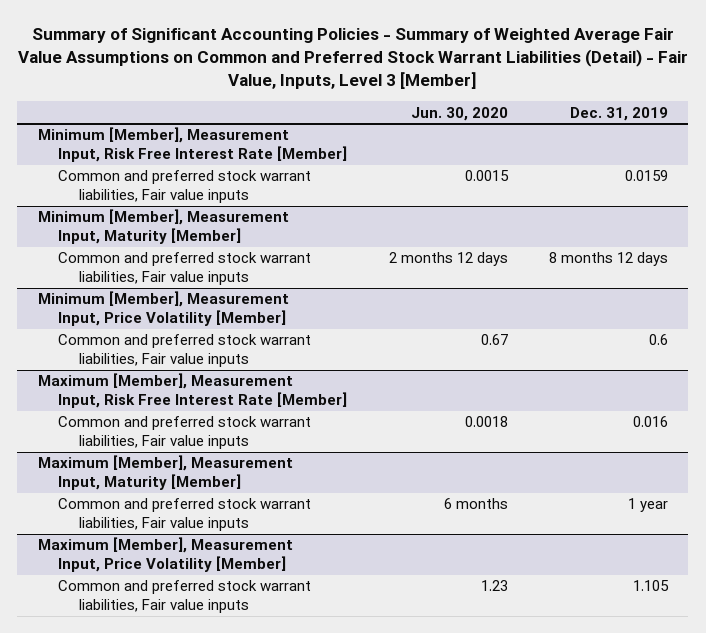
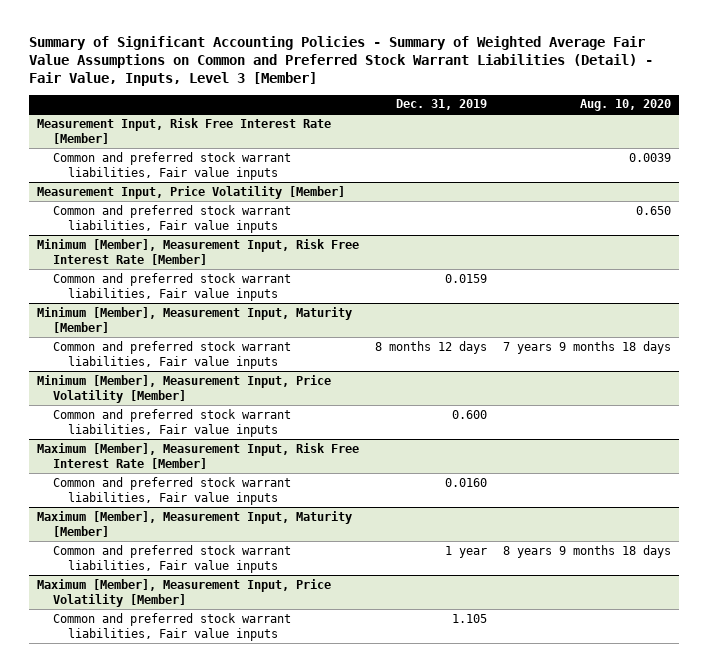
[410,106,508,121] Jun. 30, 2020 -> none
none -> [580,99,672,112] Aug. 10, 2020
none -> [36,117,331,144] Measurement Input, Risk Free Interest Rate [Member]
none -> [52,151,291,180] Common and preferred stock warrant liabilities, Fair value inputs
none -> [36,185,345,199] Measurement Input, Price Volatility [Member]
none -> [52,204,291,233] Common and preferred stock warrant liabilities, Fair value inputs
[648,334,668,346] 0.6 -> [452,409,488,419] 0.600
[632,416,668,428] 0.016 -> [445,477,488,487] 0.0160

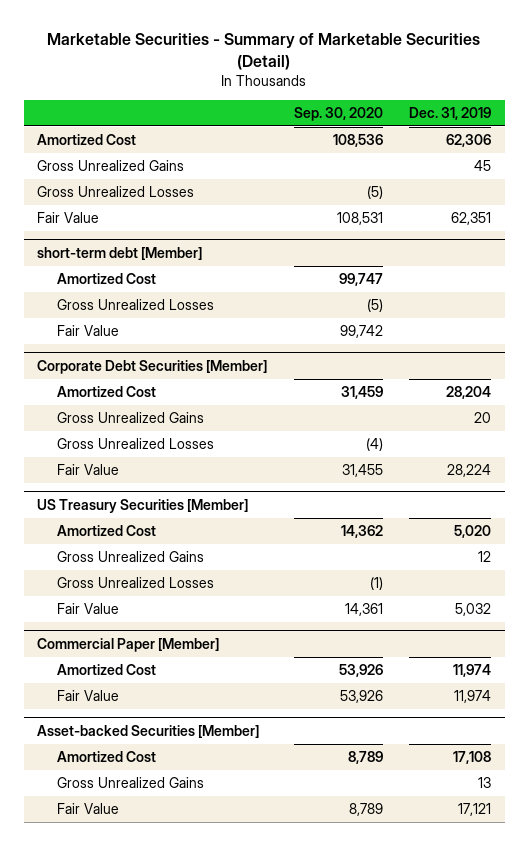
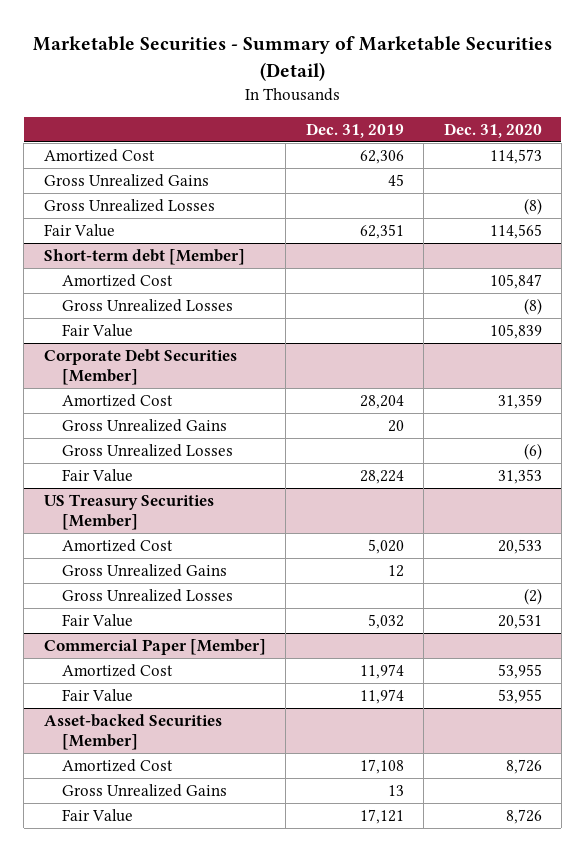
[293,106,383,121] Sep. 30, 2020 -> none
none -> [443,122,542,138] Dec. 31, 2020
[36,246,202,260] short-term debt [Member] -> [43,249,245,266] Short-term debt [Member]

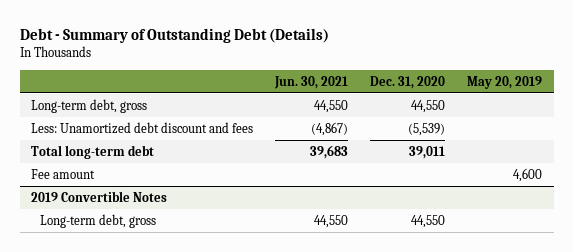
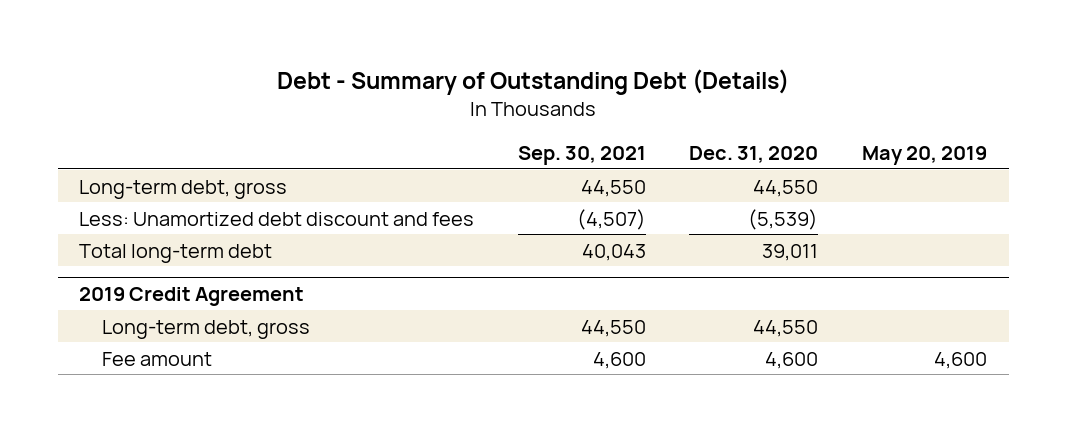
[274,75,349,89] Jun. 30, 2021 -> none
none -> [517,145,646,165] Sep. 30, 2021
[30,168,95,179] Fee amount -> none
[30,190,167,202] 2019 Convertible Notes -> none
none -> [79,287,305,307] 2019 Credit Agreement
none -> [101,351,212,366] Fee amount

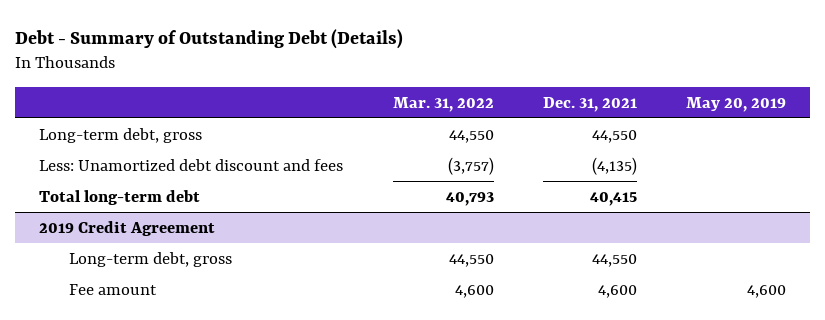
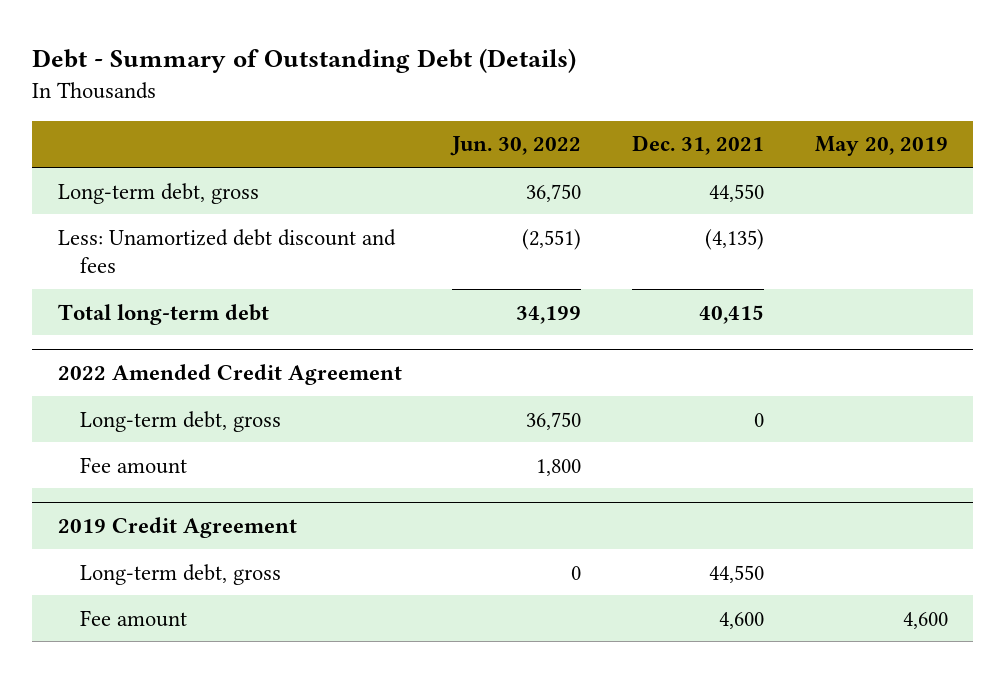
[392,96,494,112] Mar. 31, 2022 -> none
none -> [450,136,582,157] Jun. 30, 2022
none -> [57,363,402,385] 2022 Amended Credit Agreement
none -> [80,410,282,432] Long-term debt, gross
none -> [80,456,188,474] Fee amount

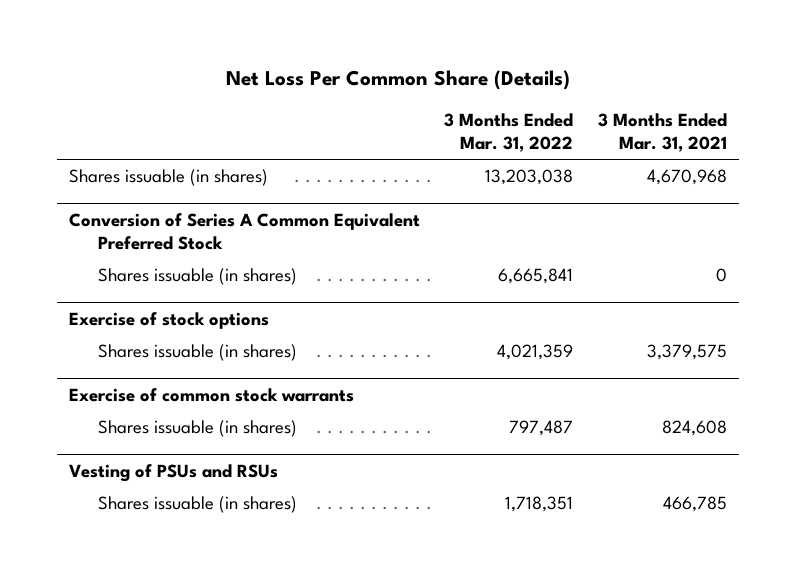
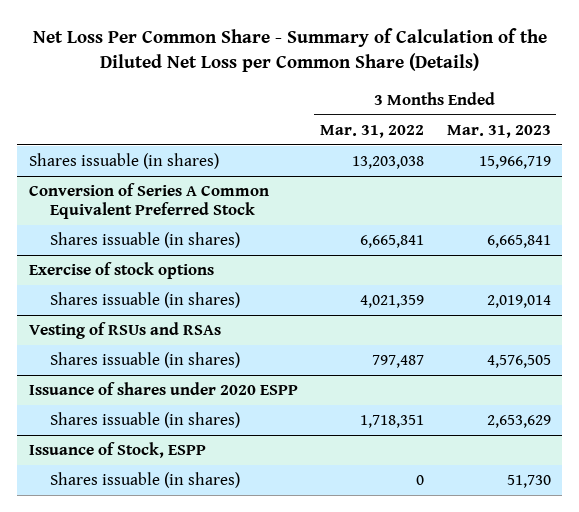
[225,70,570,91] Net Loss Per Common Share (Details) -> [32,27,547,73] Net Loss Per Common Share - Summary of Calculation of the Diluted Net Loss per Common Share (Details)
[597,112,727,153] 3 Months Ended Mar. 31, 2021 -> none
none -> [446,124,551,138] Mar. 31, 2023
[69,387,355,402] Exercise of common stock warrants -> [28,322,221,340] Vesting of RSUs and RSAs
[69,463,279,482] Vesting of PSUs and RSUs -> [28,382,298,396] Issuance of shares under 2020 ESPP
none -> [28,442,206,459] Issuance of Stock, ESPP
none -> [49,472,240,489] Shares issuable (in shares)

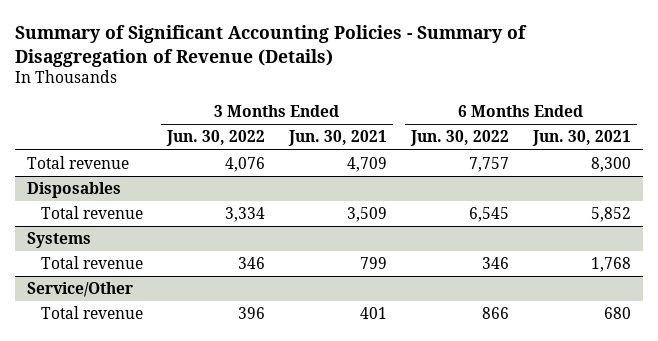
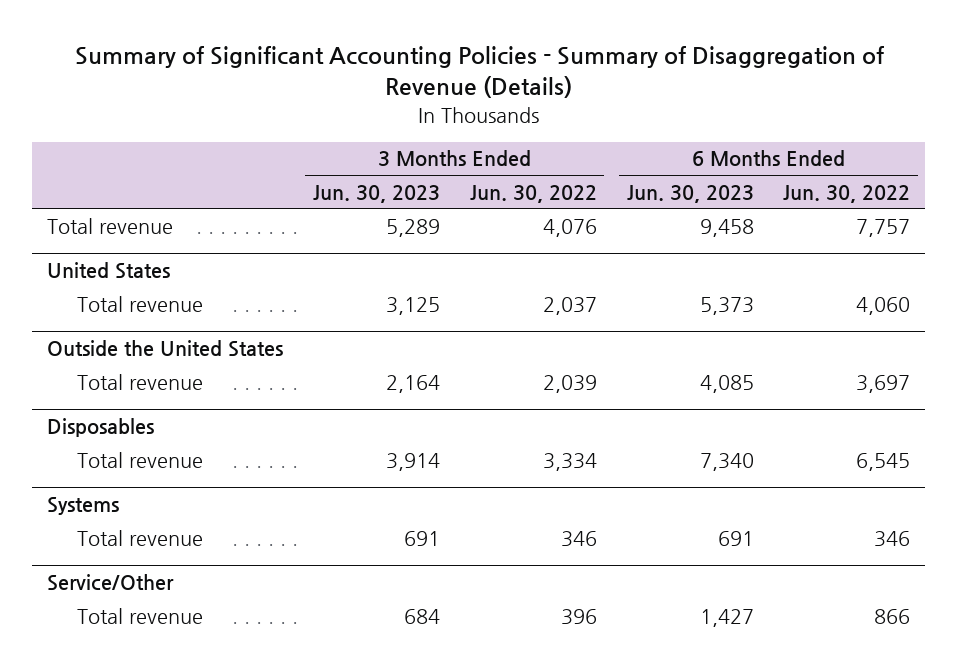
[287,130,387,147] Jun. 30, 2021 -> none
[531,130,631,147] Jun. 30, 2021 -> none
none -> [312,184,440,203] Jun. 30, 2023
none -> [626,184,754,203] Jun. 30, 2023
none -> [46,262,170,280] United States
none -> [77,295,204,312] Total revenue
none -> [46,340,283,358] Outside the United States
none -> [77,373,204,390] Total revenue

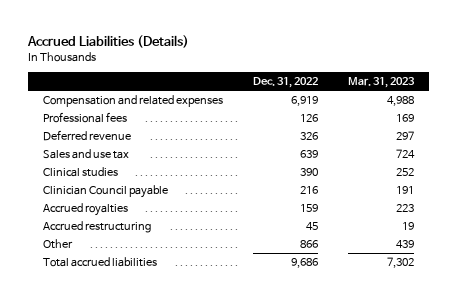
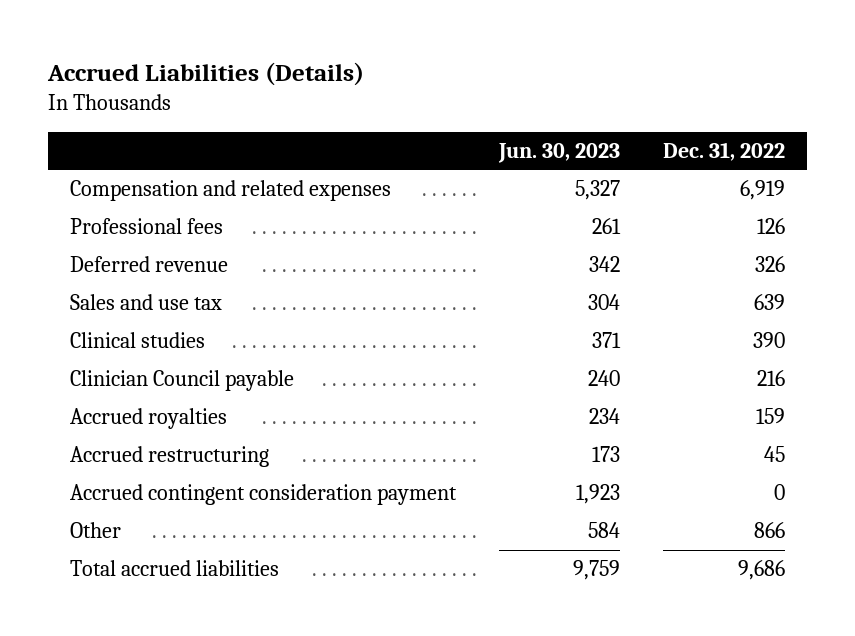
[347,77,415,89] Mar. 31, 2023 -> none
none -> [497,142,620,163] Jun. 30, 2023
none -> [69,484,457,506] Accrued contingent consideration payment

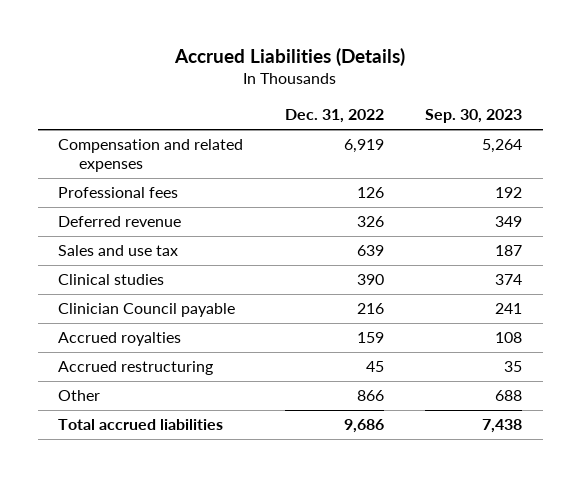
[497,142,620,163] Jun. 30, 2023 -> none
none -> [424,109,522,124] Sep. 30, 2023
[69,484,457,506] Accrued contingent consideration payment -> none

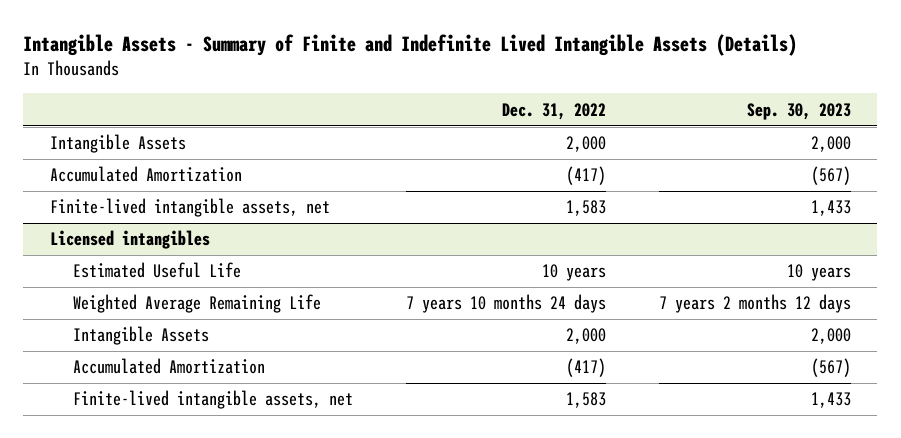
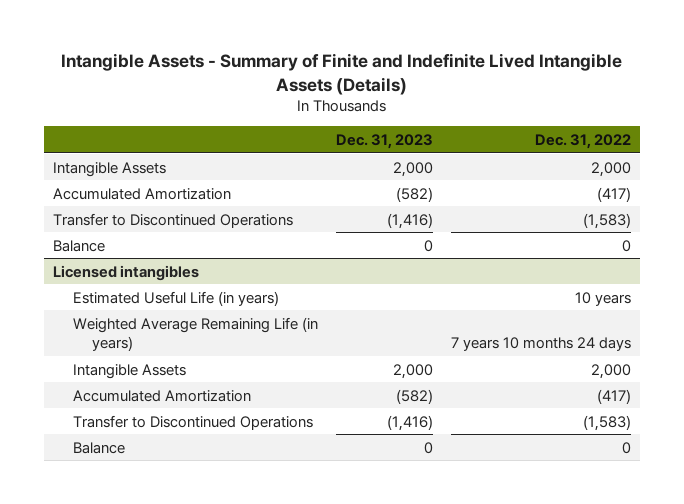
[746,102,851,120] Sep. 30, 2023 -> none
none -> [335,133,433,149] Dec. 31, 2023
[49,198,330,218] Finite-lived intangible assets, net -> none
none -> [52,212,293,228] Transfer to Discontinued Operations
none -> [52,239,105,252] Balance
[73,262,242,279] Estimated Useful Life -> [72,290,279,306] Estimated Useful Life (in years)
[73,294,322,314] Weighted Average Remaining Life -> [72,316,318,351] Weighted Average Remaining Life (in years)
[73,390,354,410] Finite-lived intangible assets, net -> none
none -> [72,414,313,430] Transfer to Discontinued Operations
none -> [72,441,125,454] Balance

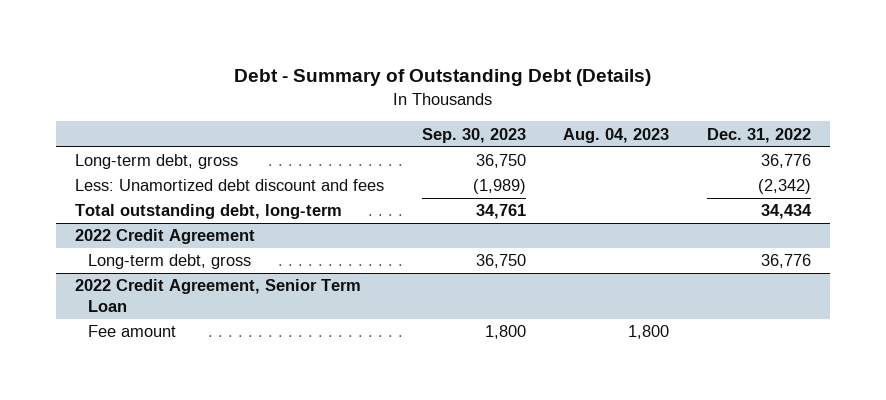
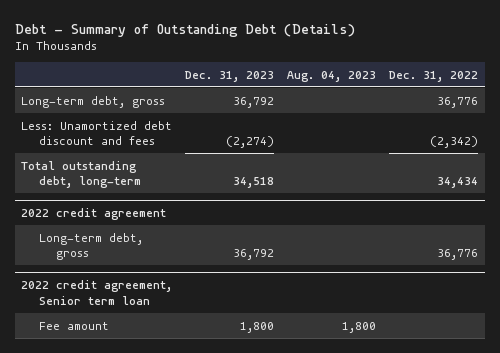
[421,127,526,143] Sep. 30, 2023 -> none
none -> [185,70,275,82] Dec. 31, 2023
[74,229,255,245] 2022 Credit Agreement -> [21,208,167,221] 2022 credit agreement
[74,279,361,313] 2022 Credit Agreement, Senior Term Loan -> [21,280,173,305] 2022 credit agreement, Senior term loan

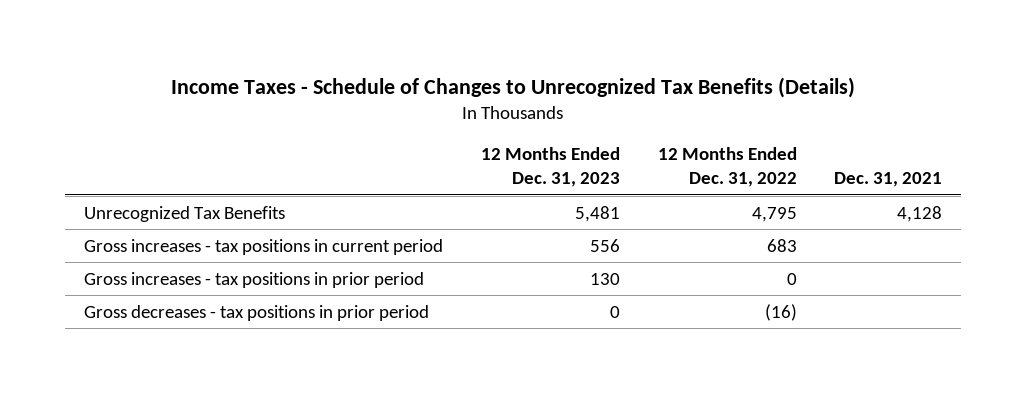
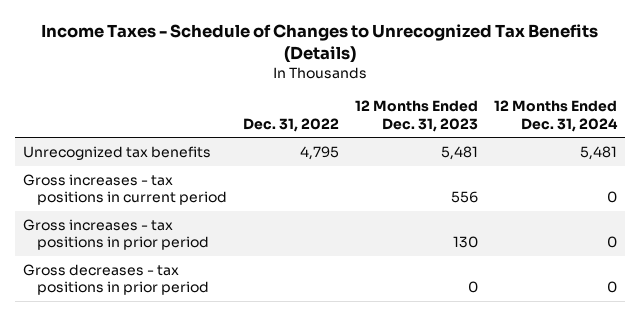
[657,147,797,188] 12 Months Ended Dec. 31, 2022 -> none
[834,172,943,188] Dec. 31, 2021 -> none
none -> [243,117,340,132] Dec. 31, 2022
none -> [493,100,618,132] 12 Months Ended Dec. 31, 2024
[83,205,285,222] Unrecognized Tax Benefits -> [22,145,211,160] Unrecognized tax benefits

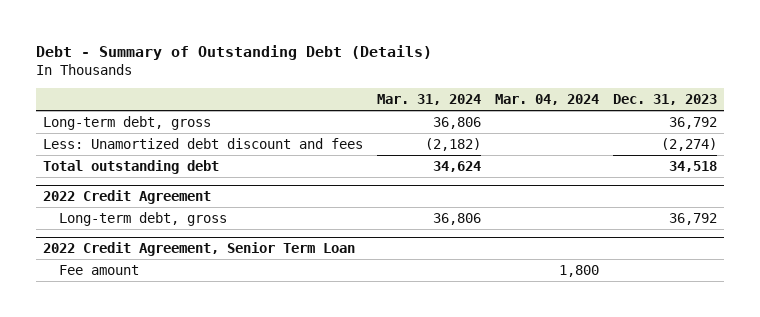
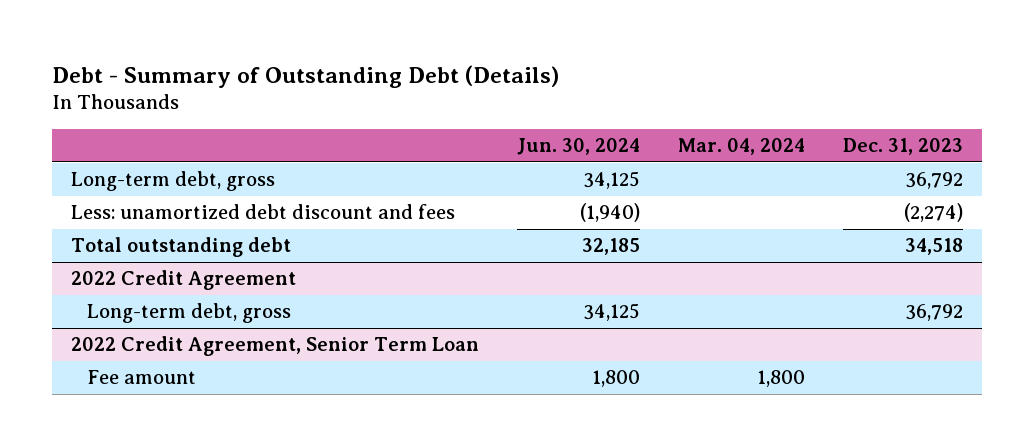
[377,93,482,105] Mar. 31, 2024 -> none
none -> [516,138,640,156] Jun. 30, 2024
[43,137,364,149] Less: Unamortized debt discount and fees -> [70,204,455,220] Less: unamortized debt discount and fees

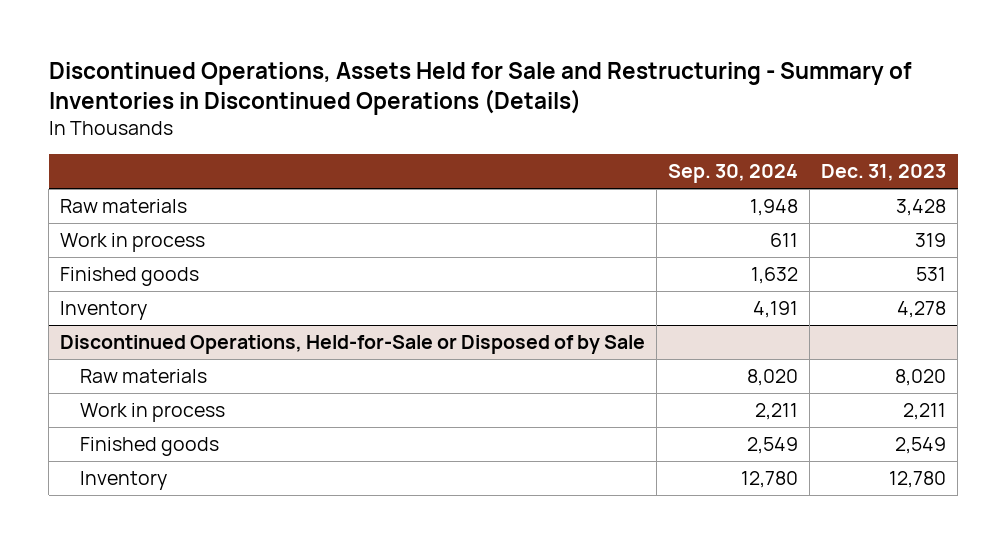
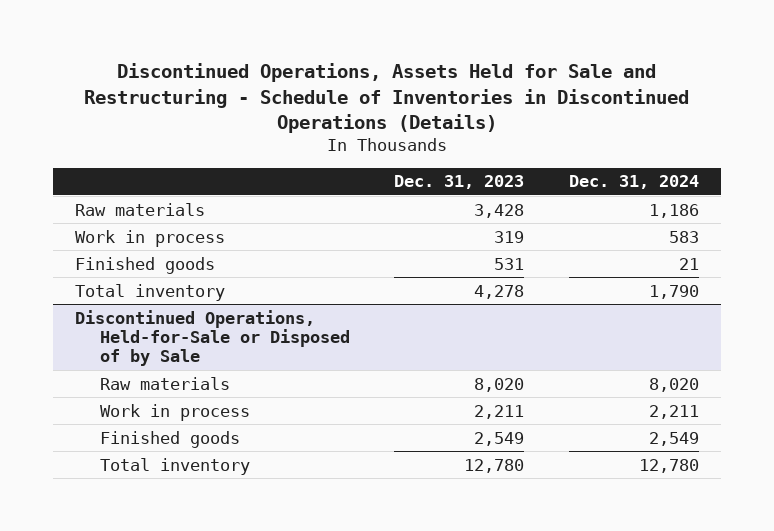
[48,61,912,115] Discontinued Operations, Assets Held for Sale and Restructuring - Summary of Inventories in Discontinued Operations (Details) -> [84,63,690,134] Discontinued Operations, Assets Held for Sale and Restructuring - Schedule of Inventories in Discontinued Operations (Details)
[668,164,799,184] Sep. 30, 2024 -> none
none -> [568,175,699,190] Dec. 31, 2024
[60,300,148,320] Inventory -> [75,283,226,301] Total inventory
[79,470,167,490] Inventory -> [99,457,250,475] Total inventory

